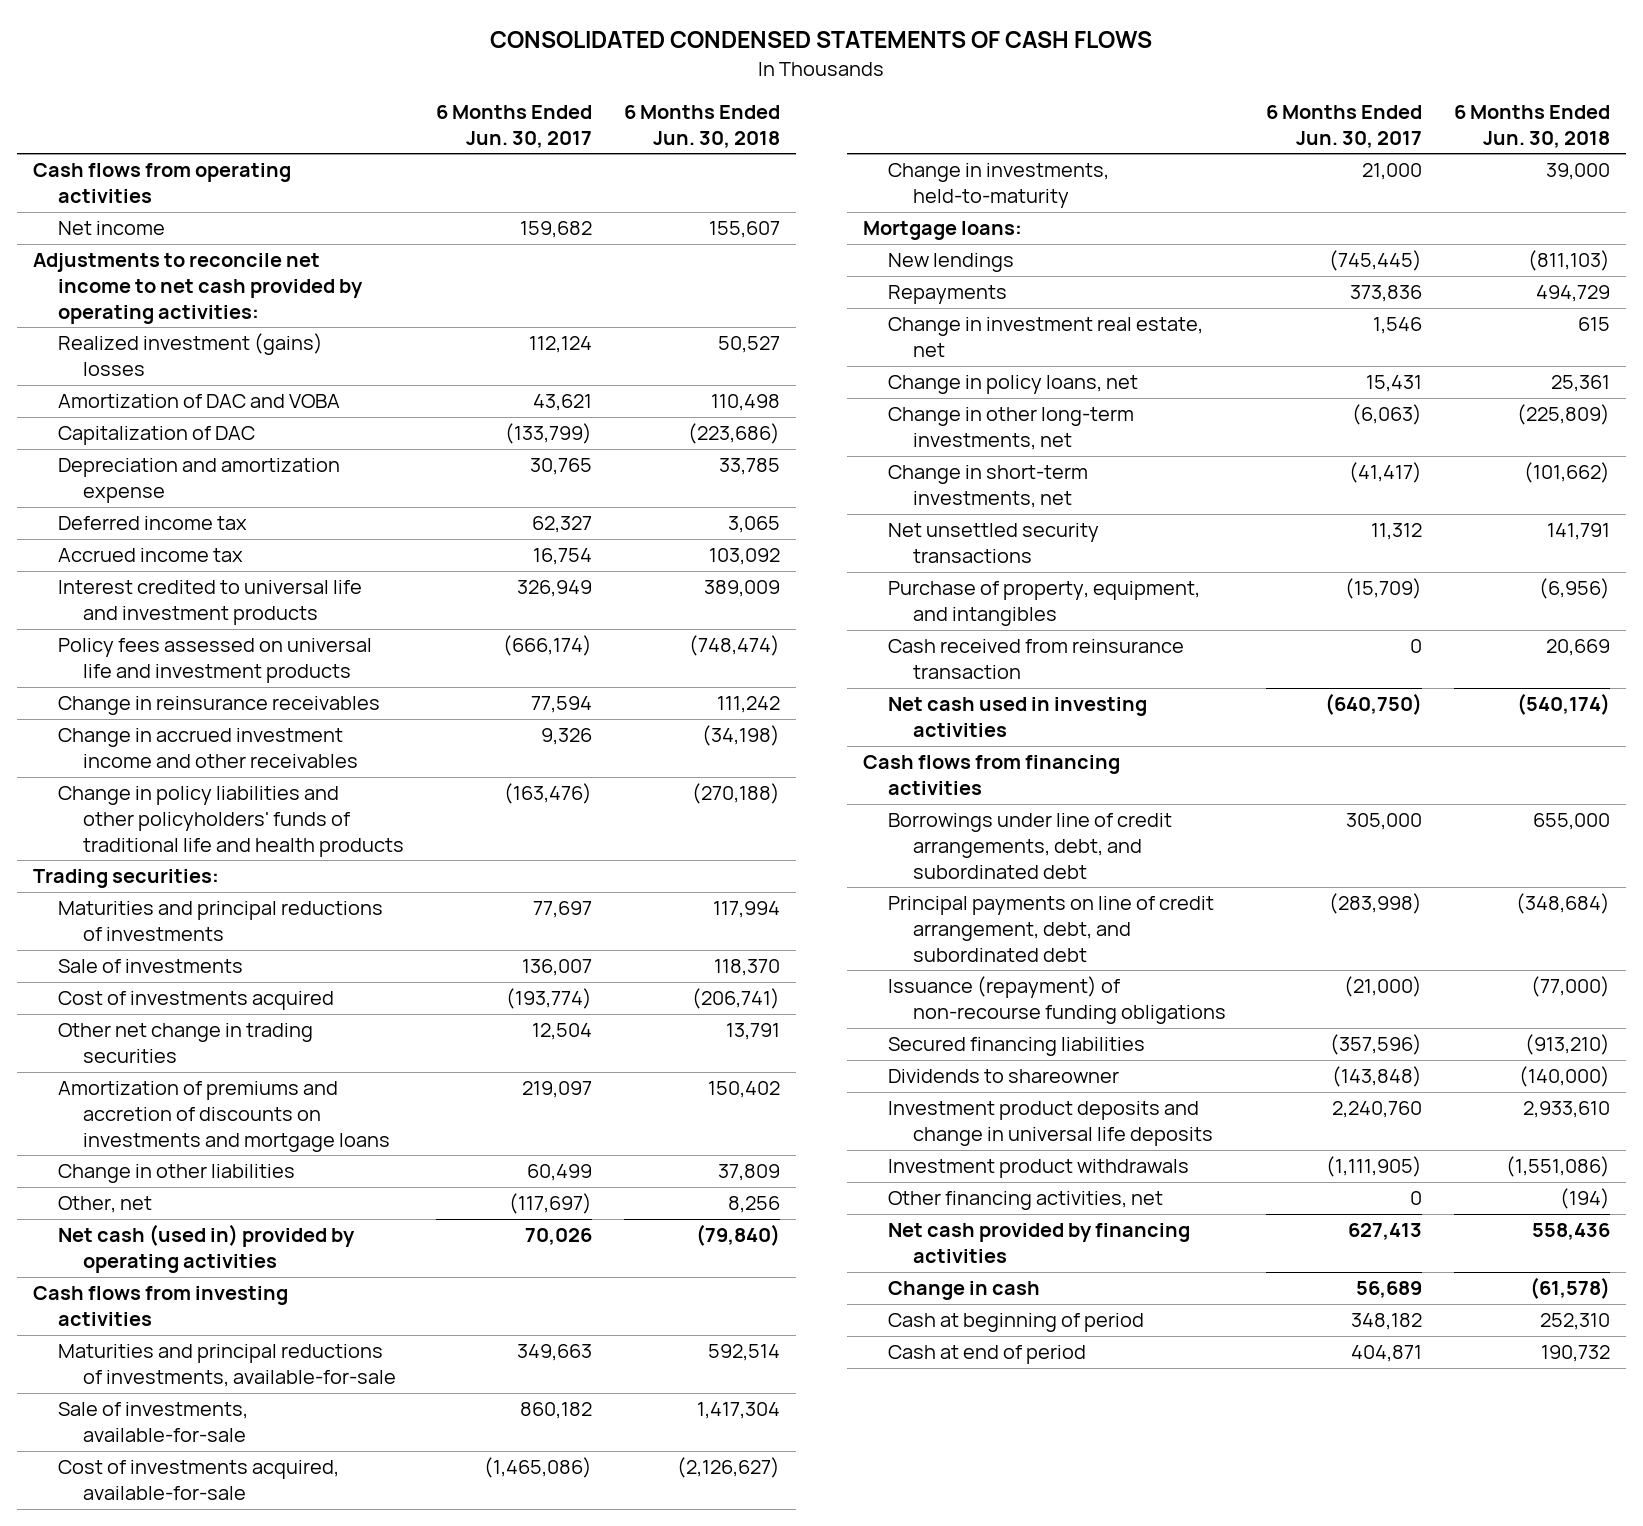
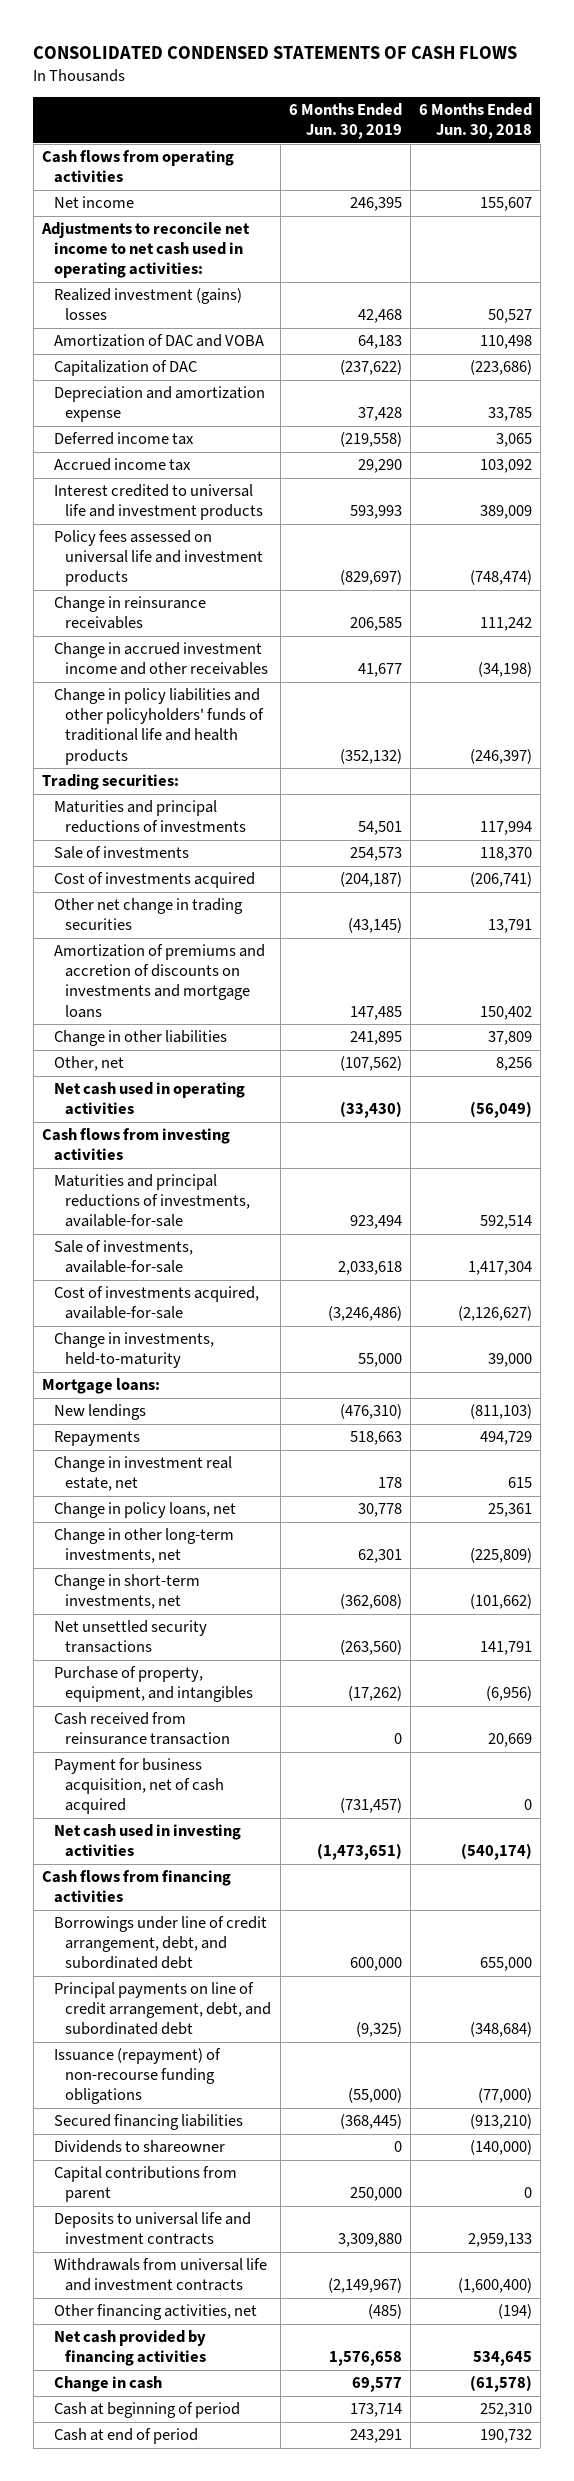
[436,105,593,148] 6 Months Ended Jun. 30, 2017 -> none
none -> [288,103,402,140] 6 Months Ended Jun. 30, 2019
[32,253,364,324] Adjustments to reconcile net income to net cash provided by operating activities: -> [41,222,251,279] Adjustments to reconcile net income to net cash used in operating activities:
[692,783,781,805] (270,188) -> [469,748,532,764] (246,397)
[58,1224,356,1274] Net cash (used in) provided by operating activities -> [53,1082,245,1116] Net cash used in operating activities
[696,1224,781,1247] (79,840) -> [469,1101,532,1119] (56,049)
none -> [53,1758,225,1815] Payment for business acquisition, net of cash acquired
[887,813,1172,879] Borrowings under line of credit arrangements, debt, and subordinated debt -> [53,1916,267,1970] Borrowings under line of credit arrangement, debt, and subordinated debt
none -> [53,2166,237,2203] Capital contributions from parent
[887,1101,1213,1147] Investment product deposits and change in universal life deposits -> [53,2212,251,2246] Deposits to universal life and investment contracts
[1523,1101,1611,1119] 2,933,610 -> [467,2233,532,2248] 2,959,133
[887,1159,1189,1179] Investment product withdrawals -> [53,2258,267,2292] Withdrawals from universal life and investment contracts
[1506,1156,1611,1178] (1,551,086) -> [457,2278,532,2294] (1,600,400)
[1532,1223,1611,1241] 558,436 -> [472,2351,532,2367] 534,645

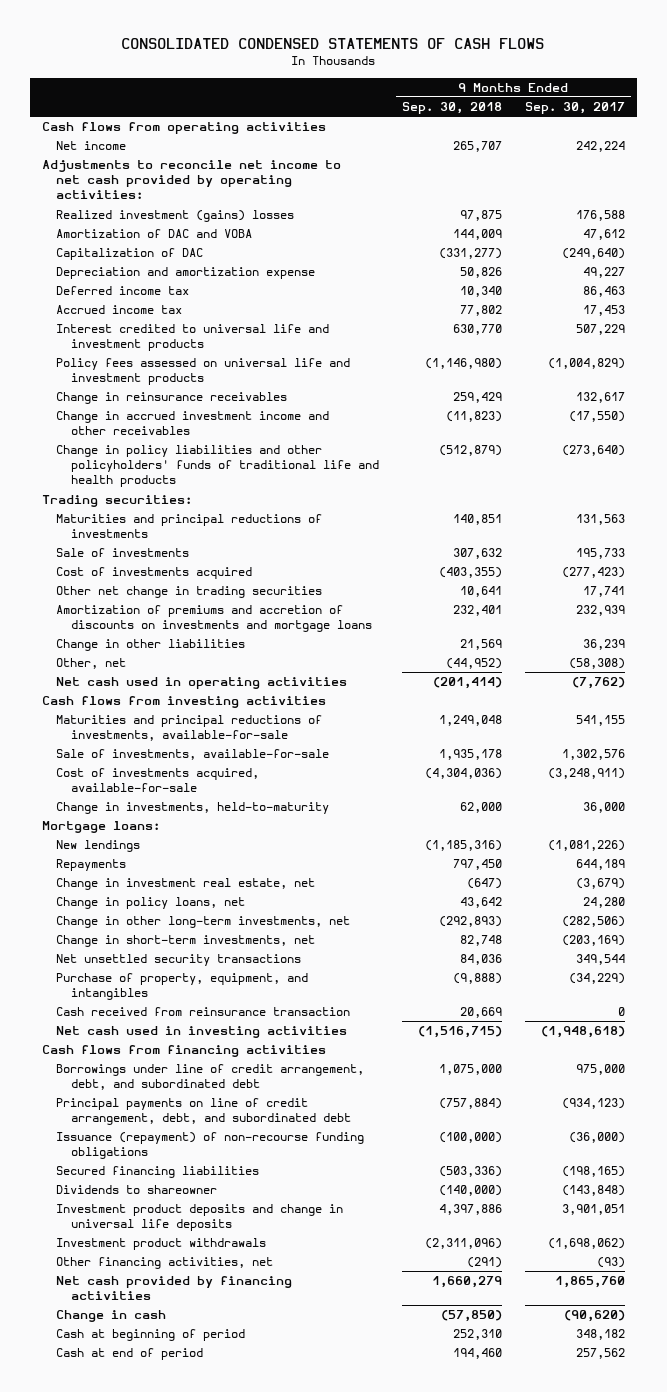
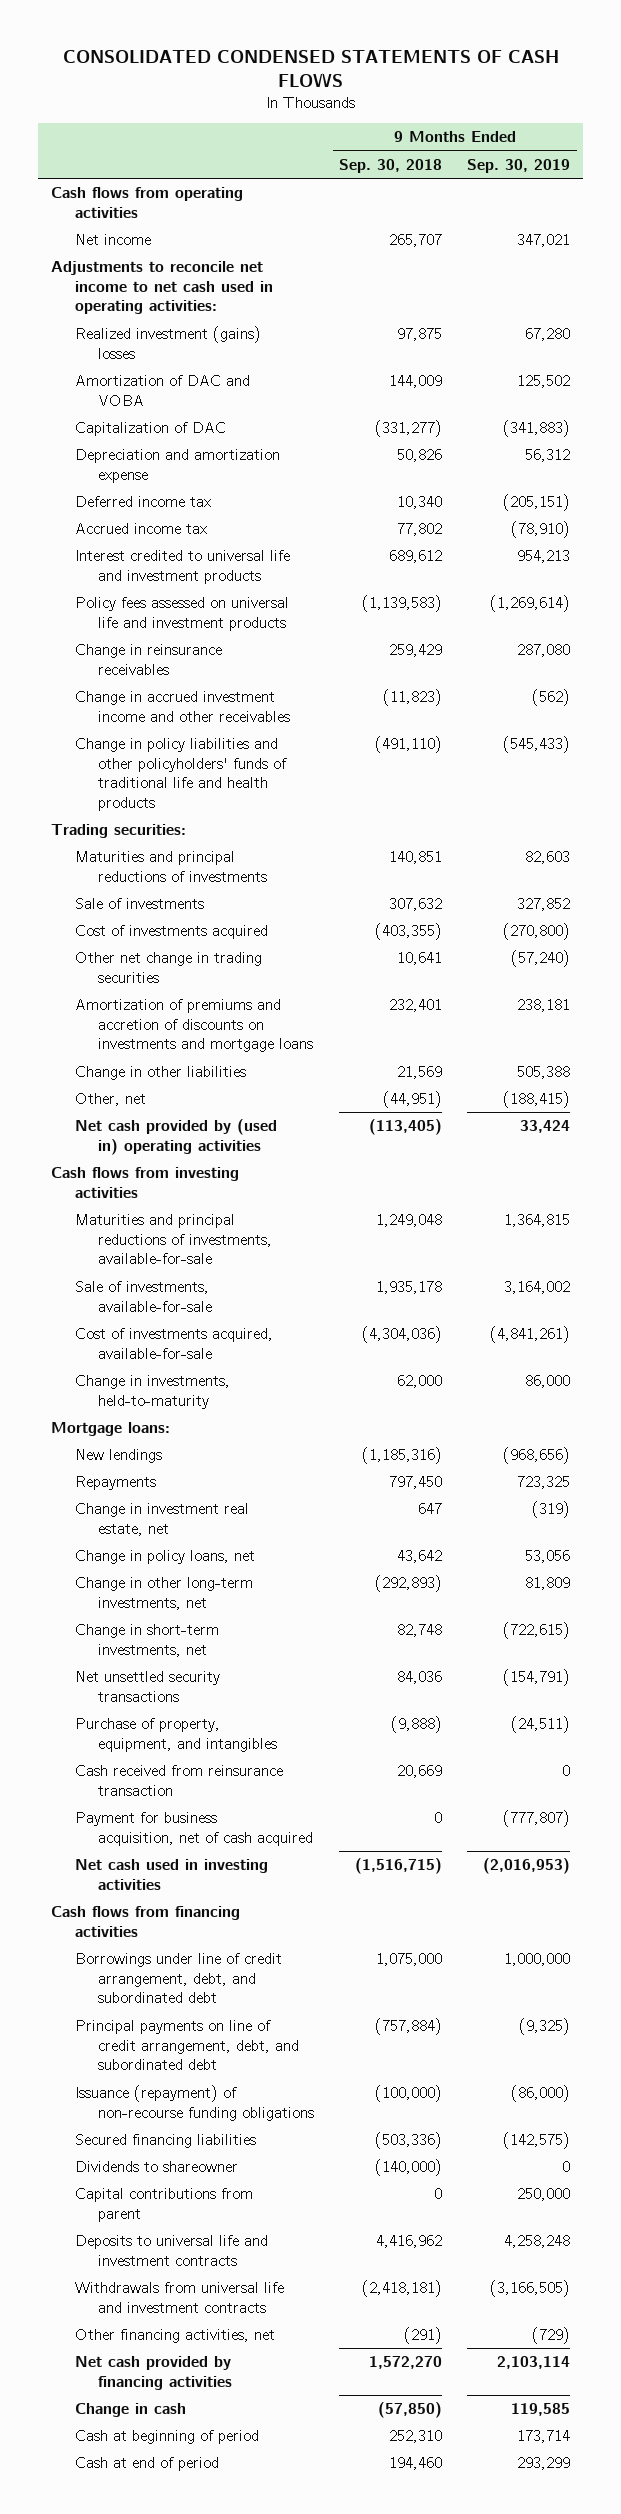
[525,102,626,115] Sep. 30, 2017 -> none
none -> [467,158,571,173] Sep. 30, 2019
[41,160,341,200] Adjustments to reconcile net income to net cash provided by operating activities: -> [51,261,273,315] Adjustments to reconcile net income to net cash used in operating activities:
[452,324,502,336] 630,770 -> [389,550,443,564] 689,612
[424,358,502,370] (1,146,980) -> [362,595,443,613] (1,139,583)
[438,445,502,457] (512,879) -> [375,736,443,754] (491,110)
[445,658,502,670] (44,952) -> [383,1091,443,1109] (44,951)
[56,677,348,690] Net cash used in operating activities -> [74,1119,277,1155] Net cash provided by (used in) operating activities
[432,677,502,690] (201,414) -> [369,1119,443,1136] (113,405)
[466,878,502,890] (647) -> [418,1503,443,1515] 647
none -> [74,1812,314,1846] Payment for business acquisition, net of cash acquired
none -> [74,2188,253,2222] Capital contributions from parent
[56,1204,344,1232] Investment product deposits and change in universal life deposits -> [74,2235,268,2266] Deposits to universal life and investment contracts
[438,1204,502,1216] 4,397,886 -> [376,2235,443,2249] 4,416,962
[56,1238,267,1251] Investment product withdrawals -> [74,2282,284,2313] Withdrawals from universal life and investment contracts
[424,1238,502,1250] (2,311,096) -> [362,2280,443,2298] (2,418,181)
[431,1276,502,1289] 1,660,279 -> [369,2356,443,2370] 1,572,270

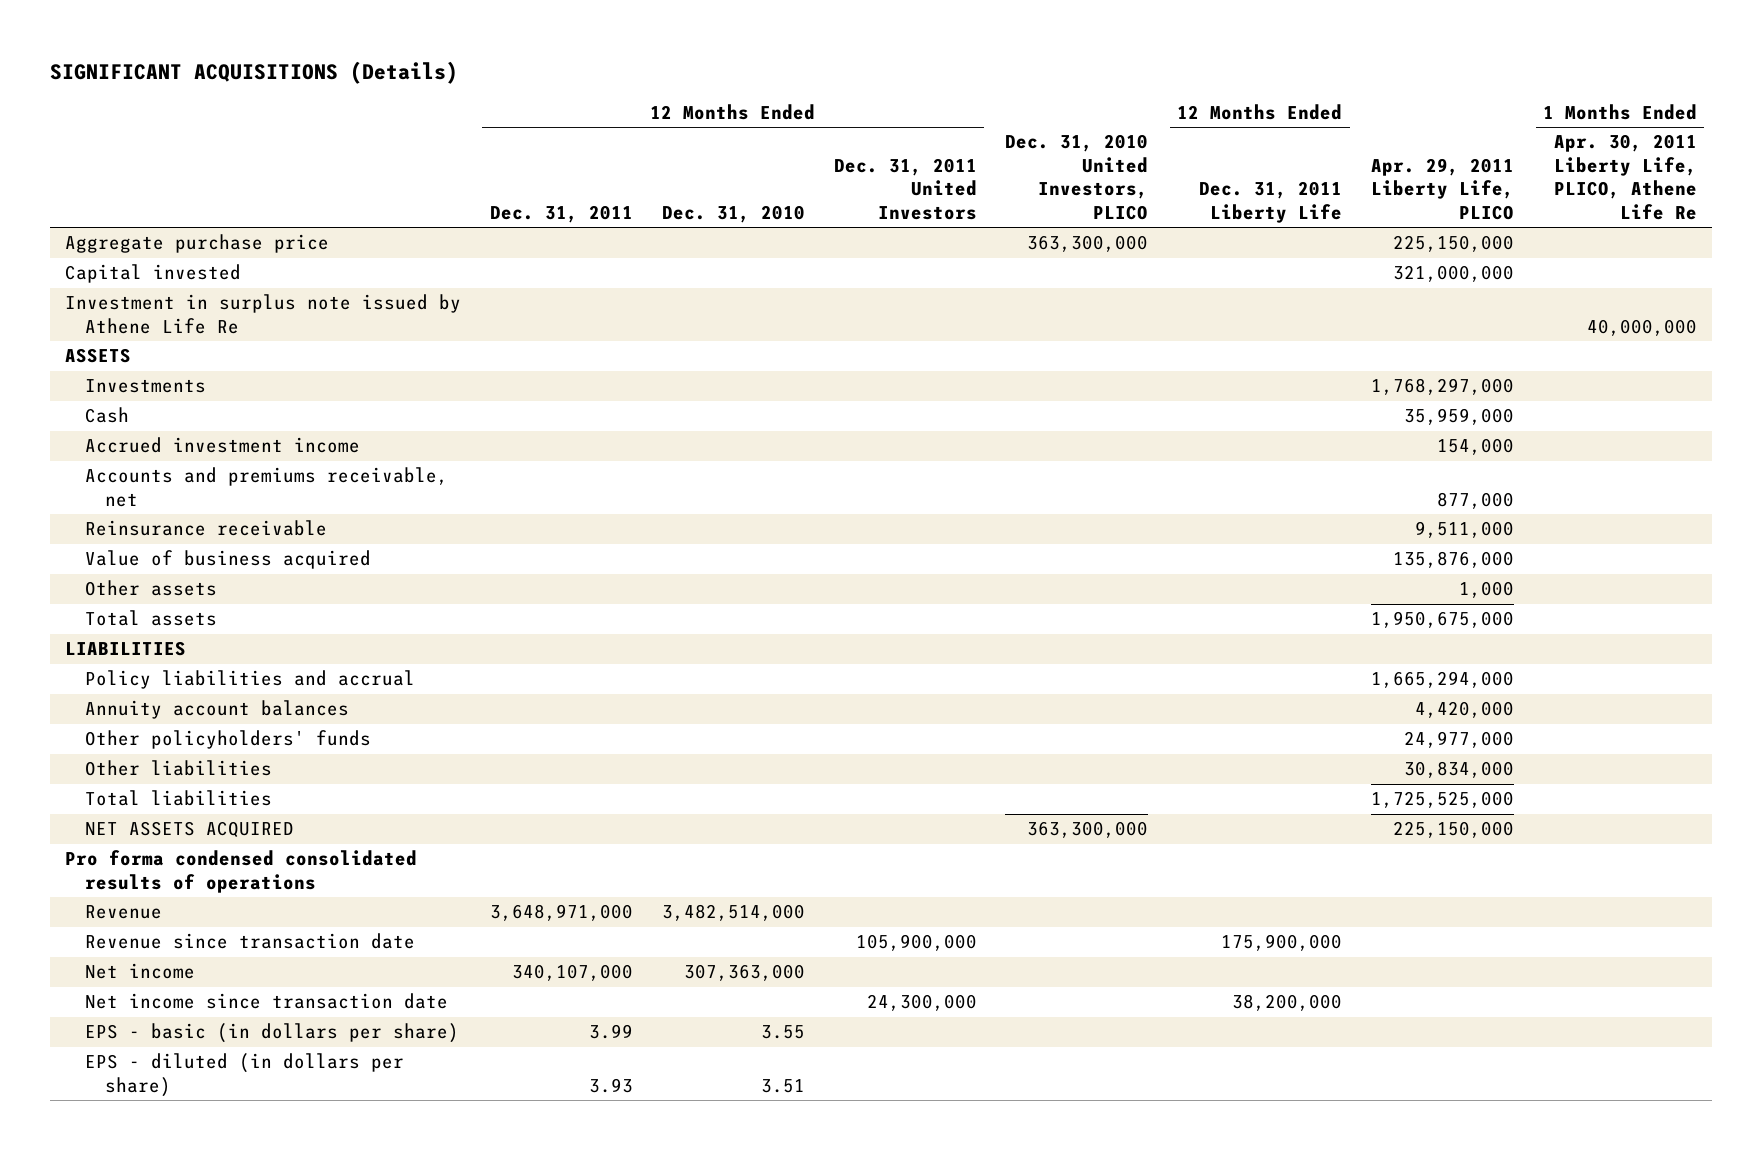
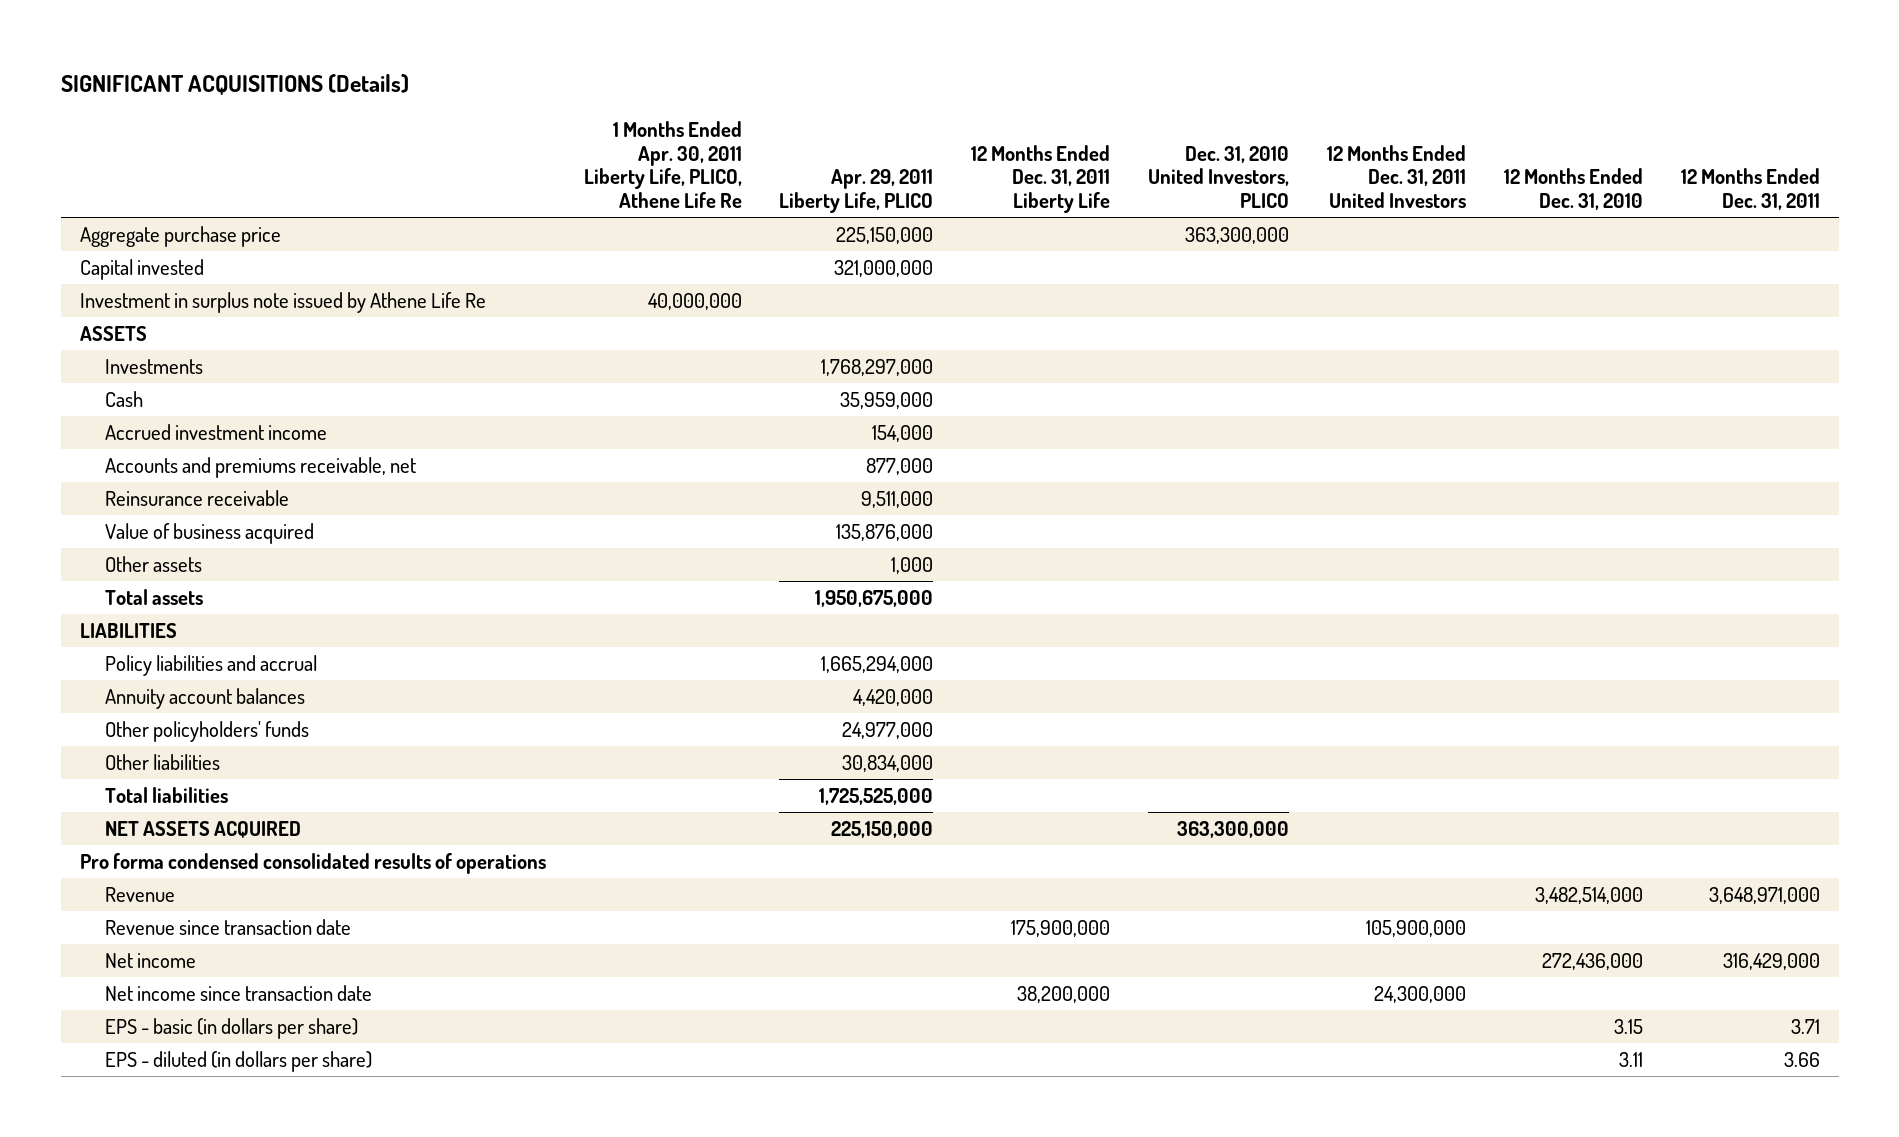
[511,964,633,982] 340,107,000 -> [1722,953,1820,971] 316,429,000
[683,964,805,982] 307,363,000 -> [1541,953,1643,971] 272,436,000
[588,1024,633,1040] 3.99 -> [1790,1019,1820,1035] 3.71
[760,1025,805,1040] 3.55 -> [1613,1019,1643,1035] 3.15
[588,1077,633,1093] 3.93 -> [1783,1052,1820,1068] 3.66
[760,1078,805,1093] 3.51 -> [1618,1052,1643,1068] 3.11

